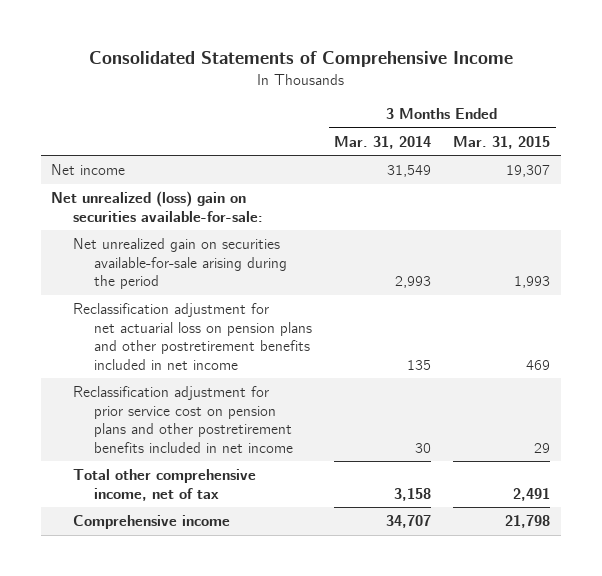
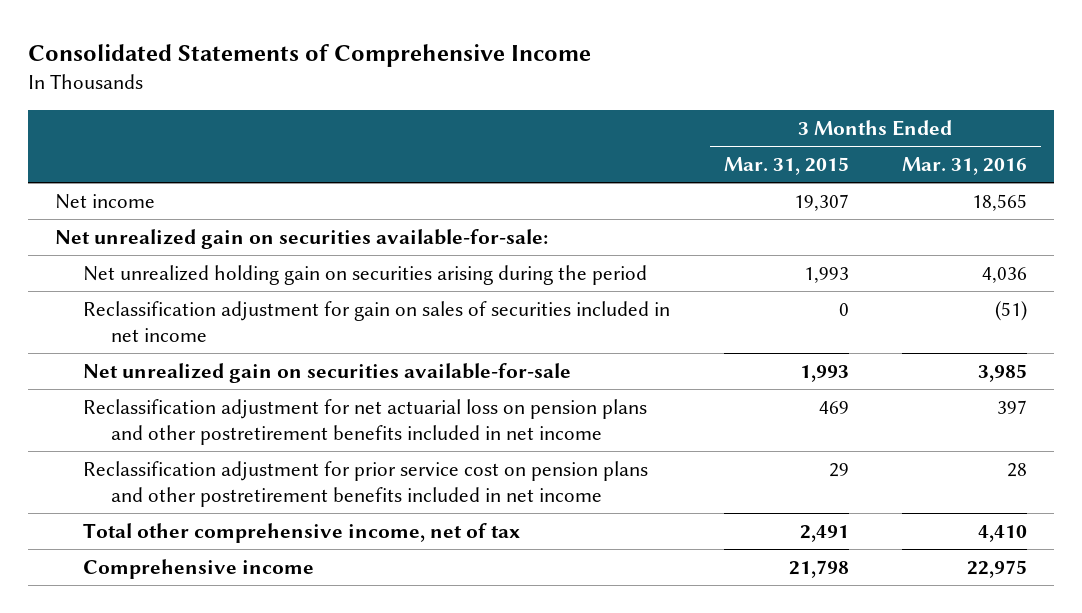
[334,135,432,149] Mar. 31, 2014 -> none
none -> [902,156,1028,175] Mar. 31, 2016
[51,191,263,222] Net unrealized (loss) gain on securities available-for-sale: -> [54,228,548,249] Net unrealized gain on securities available-for-sale:
[72,238,288,290] Net unrealized gain on securities available-for-sale arising during the period -> [82,264,647,285] Net unrealized holding gain on securities arising during the period
none -> [82,300,670,342] Reclassification adjustment for gain on sales of securities included in net income
none -> [82,362,571,383] Net unrealized gain on securities available-for-sale

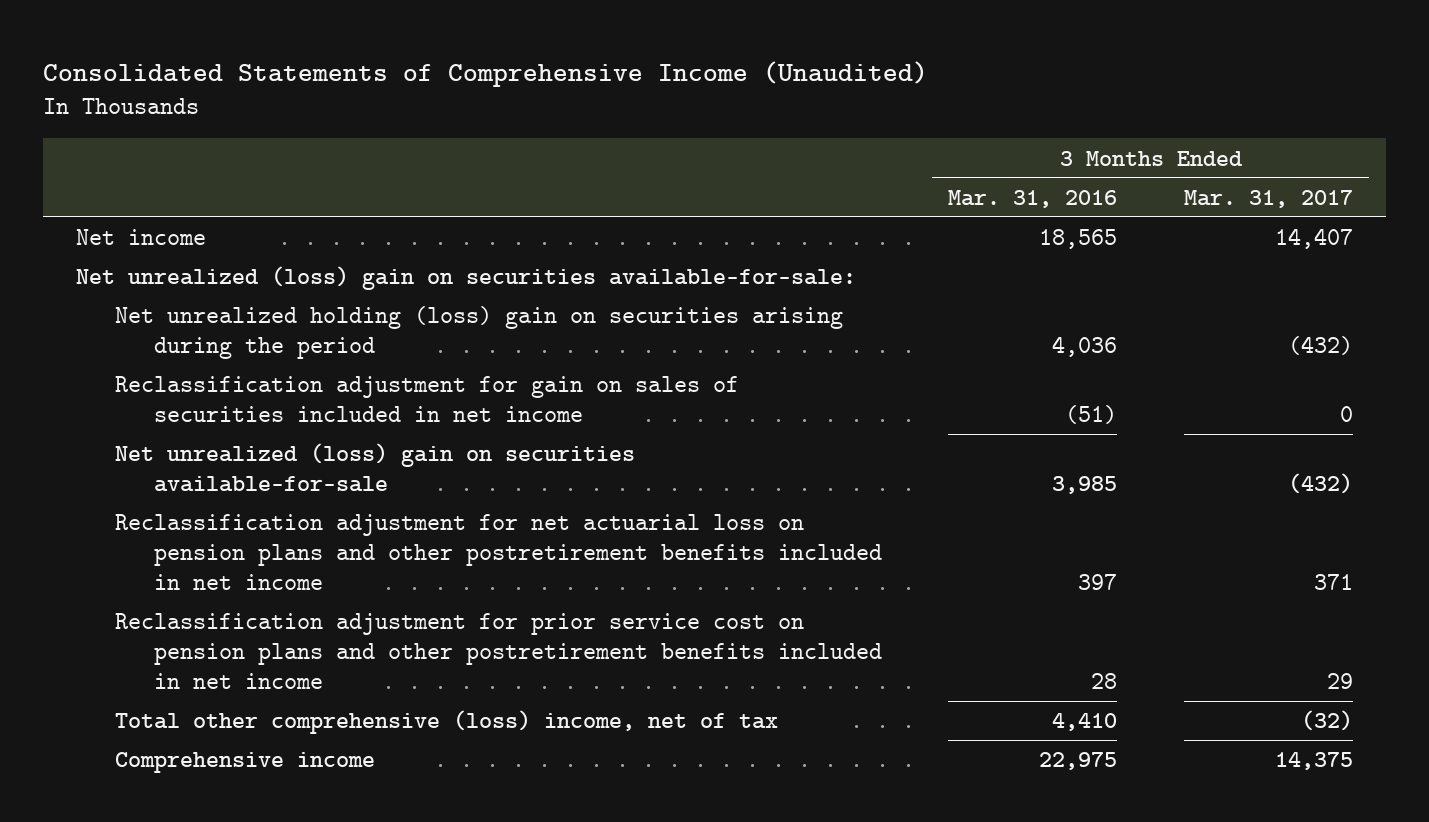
[28,43,592,67] Consolidated Statements of Comprehensive Income -> [43,60,929,87] Consolidated Statements of Comprehensive Income (Unaudited)
[723,156,849,175] Mar. 31, 2015 -> none
none -> [1183,189,1353,208] Mar. 31, 2017
[54,228,548,249] Net unrealized gain on securities available-for-sale: -> [76,266,857,291] Net unrealized (loss) gain on securities available-for-sale:
[82,264,647,285] Net unrealized holding gain on securities arising during the period -> [115,306,844,359] Net unrealized holding (loss) gain on securities arising during the period
[82,362,571,383] Net unrealized gain on securities available-for-sale -> [115,443,636,492] Net unrealized (loss) gain on securities available-for-sale
[82,522,520,543] Total other comprehensive income, net of tax -> [115,710,779,735] Total other comprehensive (loss) income, net of tax

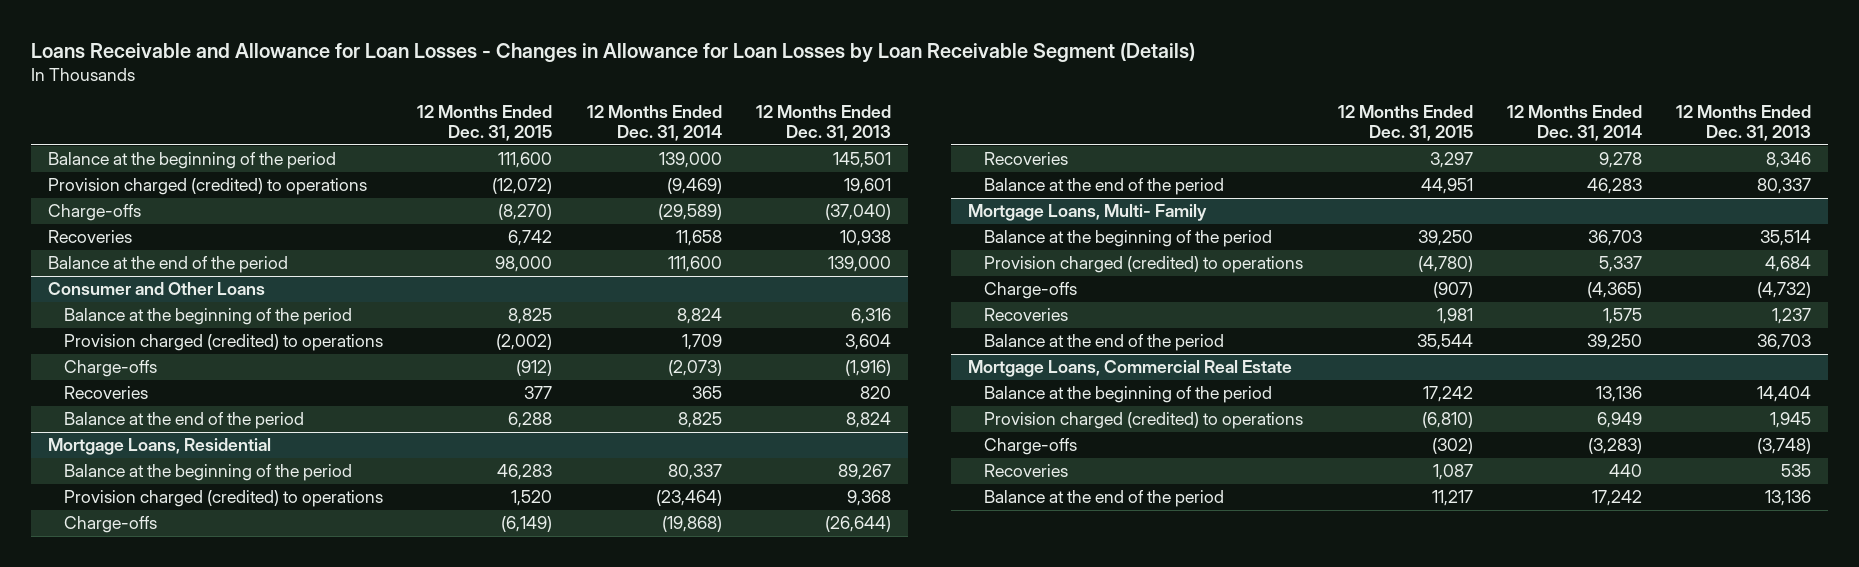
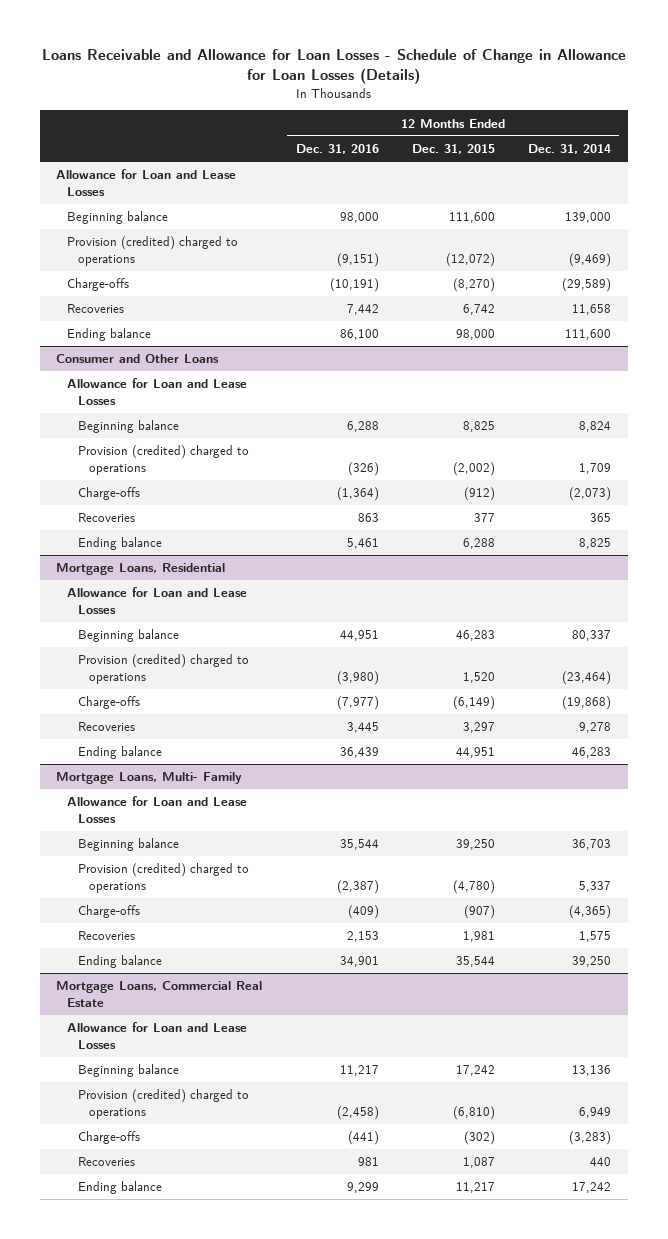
[30,41,1195,63] Loans Receivable and Allowance for Loan Losses - Changes in Allowance for Loan Losses by Loan Receivable Segment (Details) -> [41,48,626,85] Loans Receivable and Allowance for Loan Losses - Schedule of Change in Allowance for Loan Losses (Details)
[755,105,891,142] 12 Months Ended Dec. 31, 2013 -> none
none -> [295,144,379,155] Dec. 31, 2016
none -> [56,169,237,197] Allowance for Loan and Lease Losses
[48,152,337,170] Balance at the beginning of the period -> [67,211,169,225] Beginning balance
[48,178,368,196] Provision charged (credited) to operations -> [67,236,239,267] Provision (credited) charged to operations
[48,256,289,274] Balance at the end of the period -> [67,328,152,342] Ending balance
none -> [67,378,248,406] Allowance for Loan and Lease Losses
[64,308,353,326] Balance at the beginning of the period -> [78,420,180,434] Beginning balance
[64,334,384,352] Provision charged (credited) to operations -> [78,445,250,476] Provision (credited) charged to operations
[64,412,305,430] Balance at the end of the period -> [78,537,163,551] Ending balance
none -> [67,587,248,615] Allowance for Loan and Lease Losses
[64,464,353,482] Balance at the beginning of the period -> [78,629,180,643] Beginning balance
[64,490,384,508] Provision charged (credited) to operations -> [78,654,250,685] Provision (credited) charged to operations
[984,178,1225,196] Balance at the end of the period -> [78,746,163,760] Ending balance
none -> [67,796,248,824] Allowance for Loan and Lease Losses
[984,230,1273,248] Balance at the beginning of the period -> [78,838,180,852] Beginning balance
[984,256,1304,274] Provision charged (credited) to operations -> [78,863,250,894] Provision (credited) charged to operations
[984,334,1225,352] Balance at the end of the period -> [78,955,163,969] Ending balance
none -> [67,1022,248,1050] Allowance for Loan and Lease Losses
[984,386,1273,404] Balance at the beginning of the period -> [78,1064,180,1078] Beginning balance
[984,412,1304,430] Provision charged (credited) to operations -> [78,1089,250,1120] Provision (credited) charged to operations
[984,490,1225,508] Balance at the end of the period -> [78,1181,163,1195] Ending balance

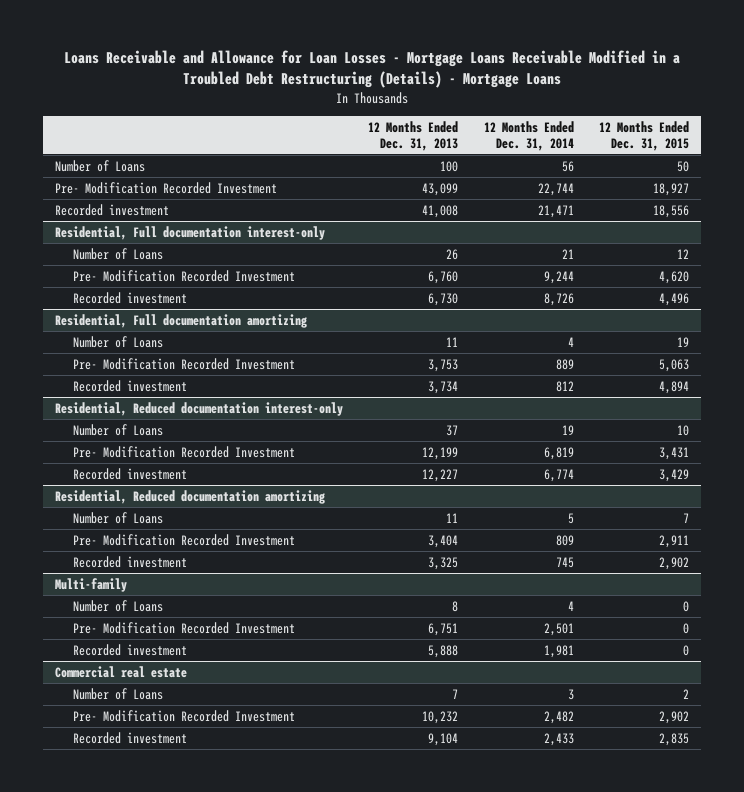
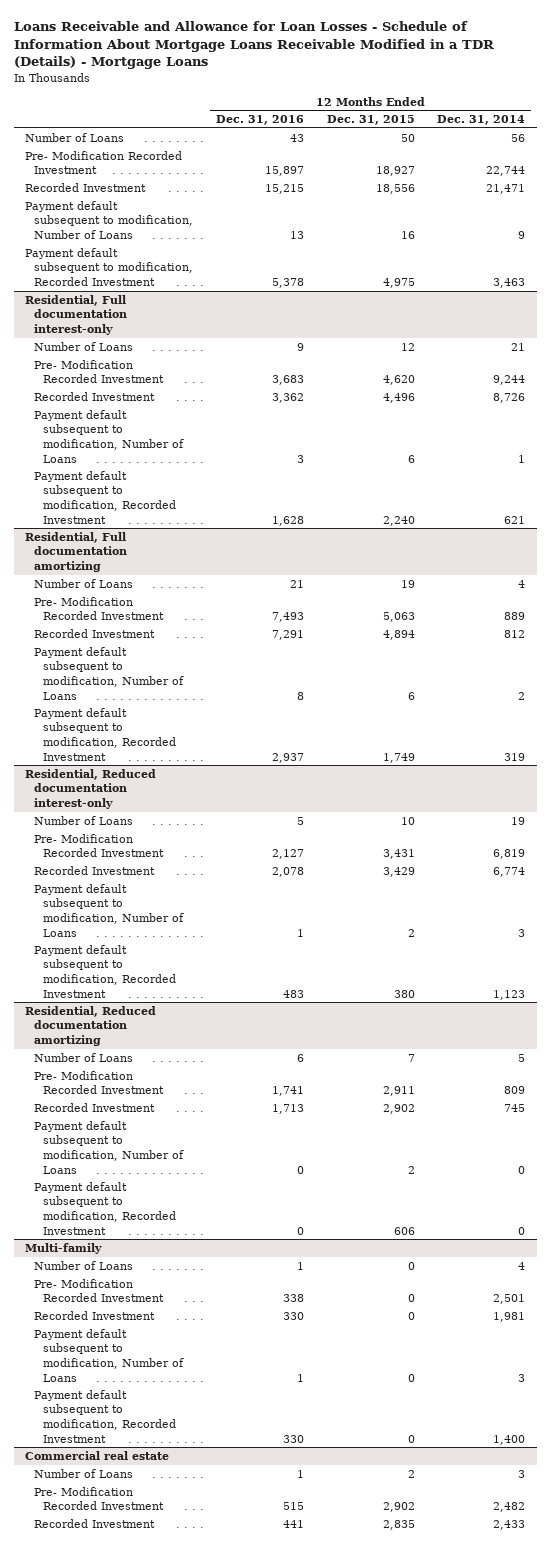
[63,50,680,89] Loans Receivable and Allowance for Loan Losses - Mortgage Loans Receivable Modified in a Troubled Debt Restructuring (Details) - Mortgage Loans -> [13,21,494,70] Loans Receivable and Allowance for Loan Losses - Schedule of Information About Mortgage Loans Receivable Modified in a TDR (Details) - Mortgage Loans
[368,120,459,151] 12 Months Ended Dec. 31, 2013 -> none
none -> [215,115,304,126] Dec. 31, 2016
[55,203,170,216] Recorded investment -> [25,182,147,192] Recorded Investment
none -> [25,200,194,240] Payment default subsequent to modification, Number of Loans
none -> [25,247,194,287] Payment default subsequent to modification, Recorded Investment
[73,291,188,304] Recorded investment -> [34,391,156,401] Recorded Investment
none -> [34,409,184,463] Payment default subsequent to modification, Number of Loans
none -> [34,470,176,524] Payment default subsequent to modification, Recorded Investment
[73,379,188,392] Recorded investment -> [34,628,156,638] Recorded Investment
none -> [34,646,184,700] Payment default subsequent to modification, Number of Loans
none -> [34,707,176,761] Payment default subsequent to modification, Recorded Investment
[73,467,188,480] Recorded investment -> [34,865,156,875] Recorded Investment
none -> [34,883,184,937] Payment default subsequent to modification, Number of Loans
none -> [34,944,176,998] Payment default subsequent to modification, Recorded Investment
[73,555,188,568] Recorded investment -> [34,1102,156,1112] Recorded Investment
none -> [34,1120,184,1174] Payment default subsequent to modification, Number of Loans
none -> [34,1181,176,1235] Payment default subsequent to modification, Recorded Investment
[73,643,188,656] Recorded investment -> [34,1310,156,1320] Recorded Investment
none -> [34,1328,184,1382] Payment default subsequent to modification, Number of Loans
none -> [34,1389,176,1443] Payment default subsequent to modification, Recorded Investment
[73,731,188,744] Recorded investment -> [34,1518,156,1528] Recorded Investment

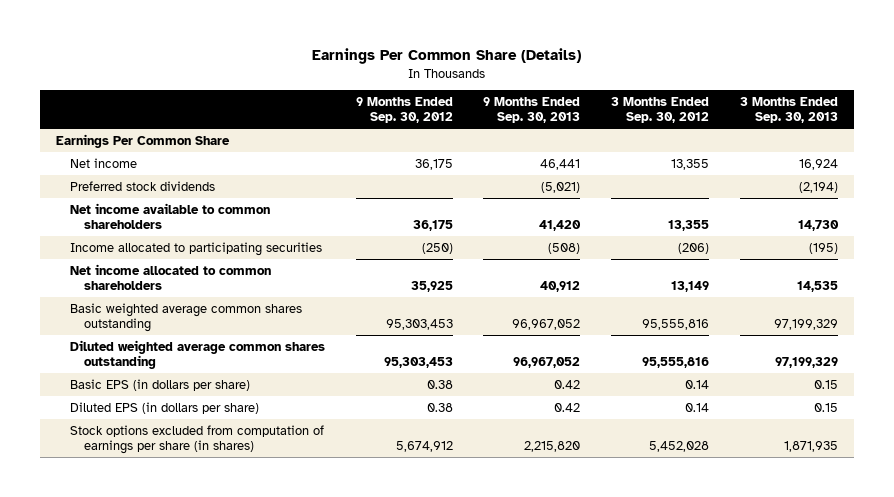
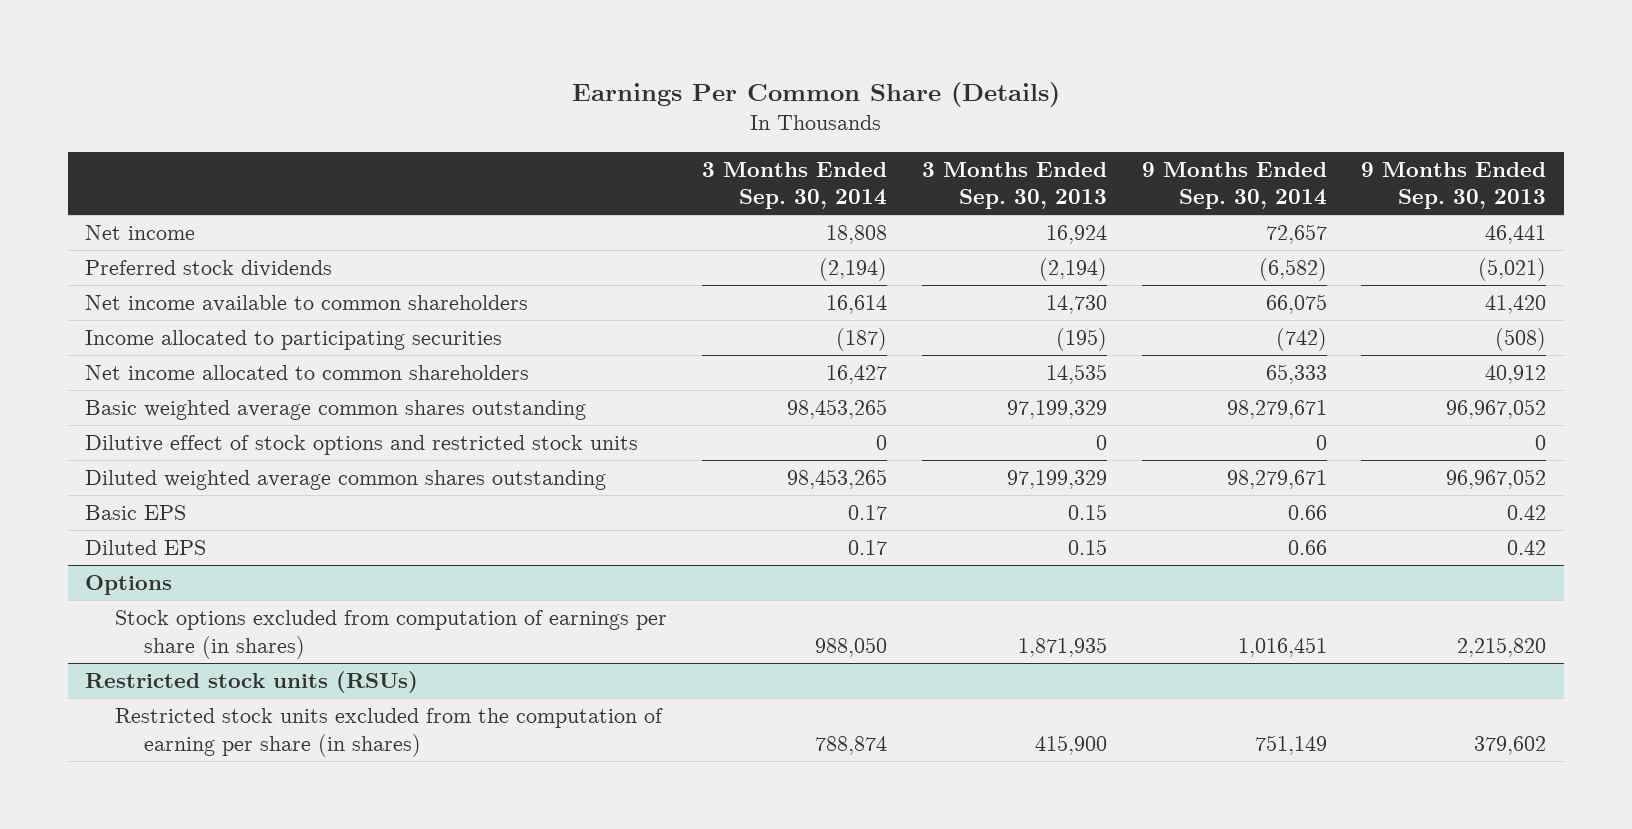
[355,97,453,124] 9 Months Ended Sep. 30, 2012 -> none
[611,97,710,124] 3 Months Ended Sep. 30, 2012 -> none
none -> [701,161,887,210] 3 Months Ended Sep. 30, 2014
none -> [1141,161,1327,210] 9 Months Ended Sep. 30, 2014
[55,133,230,148] Earnings Per Common Share -> none
none -> [85,434,639,455] Dilutive effect of stock options and restricted stock units
[69,378,250,391] Basic EPS (in dollars per share) -> [85,504,187,520] Basic EPS
[69,401,259,414] Diluted EPS (in dollars per share) -> [85,539,207,555] Diluted EPS
none -> [85,574,173,595] Options
none -> [85,670,419,693] Restricted stock units (RSUs)
none -> [114,707,663,757] Restricted stock units excluded from the computation of earning per share (in shares)

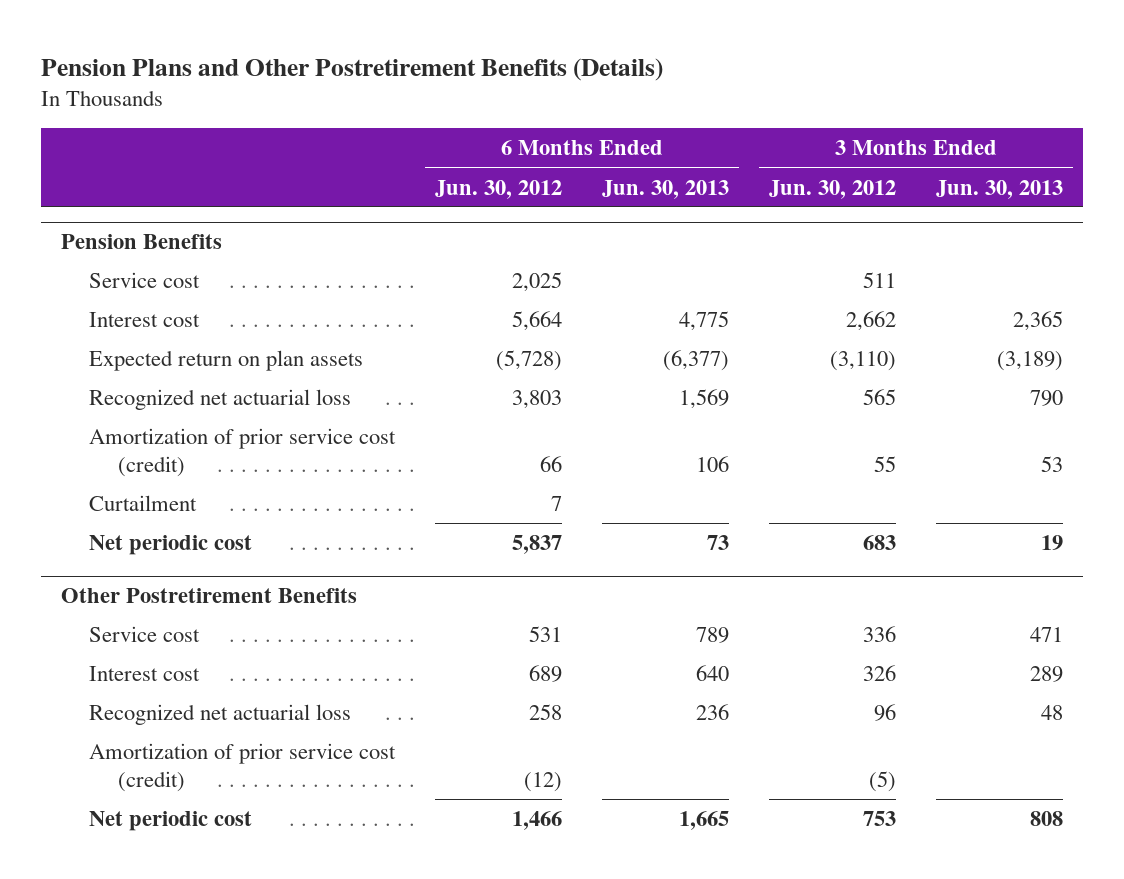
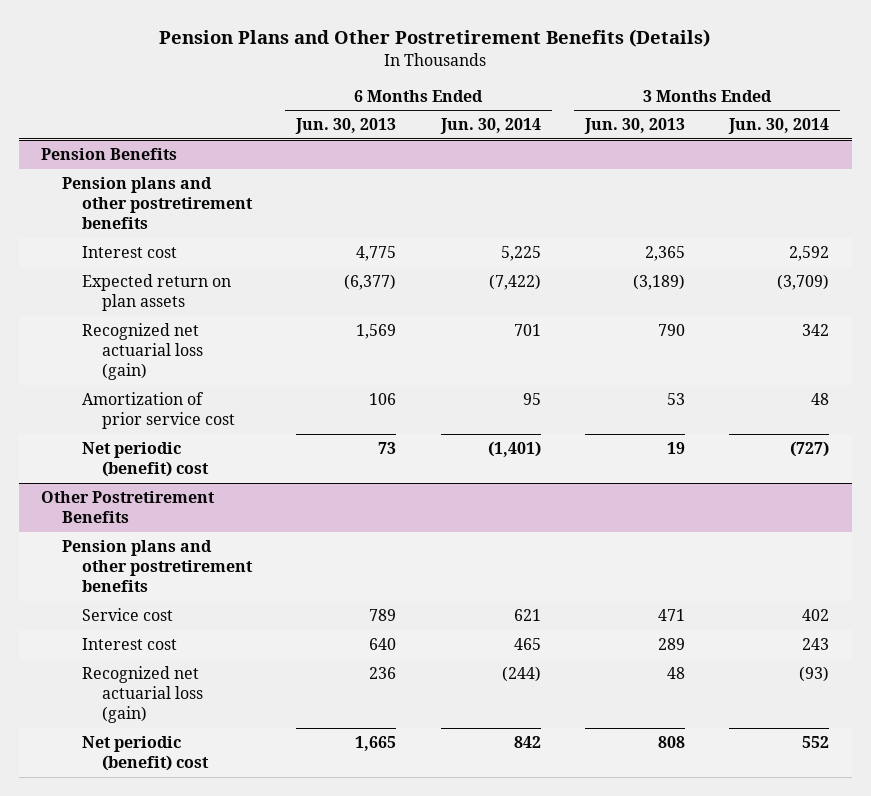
[435,179,563,199] Jun. 30, 2012 -> none
[769,179,897,199] Jun. 30, 2012 -> none
none -> [439,118,541,135] Jun. 30, 2014
none -> [728,118,830,135] Jun. 30, 2014
[89,271,201,288] Service cost -> none
none -> [61,177,253,230] Pension plans and other postretirement benefits
[89,494,198,511] Curtailment -> none
[89,388,352,410] Recognized net actuarial loss -> [81,323,204,381] Recognized net actuarial loss (gain)
[89,427,397,478] Amortization of prior service cost (credit) -> [81,392,236,430] Amortization of prior service cost
[89,534,253,555] Net periodic cost -> [81,442,210,478] Net periodic (benefit) cost
none -> [61,540,253,593] Pension plans and other postretirement benefits
[89,742,397,793] Amortization of prior service cost (credit) -> none
[89,703,352,725] Recognized net actuarial loss -> [81,666,204,724] Recognized net actuarial loss (gain)
[89,810,253,831] Net periodic cost -> [81,736,210,772] Net periodic (benefit) cost

